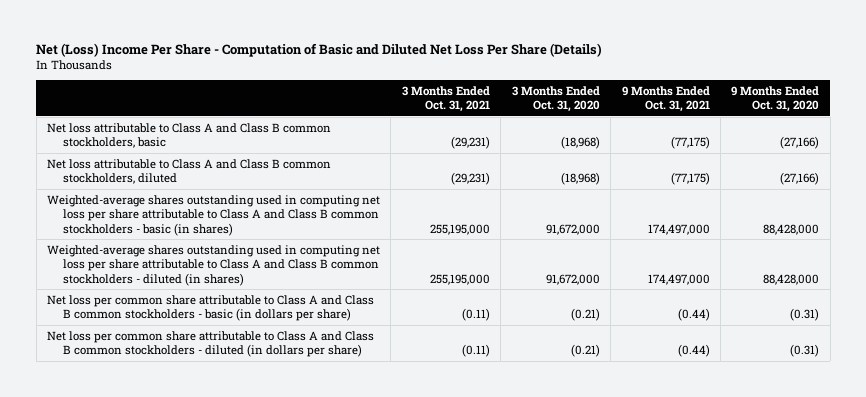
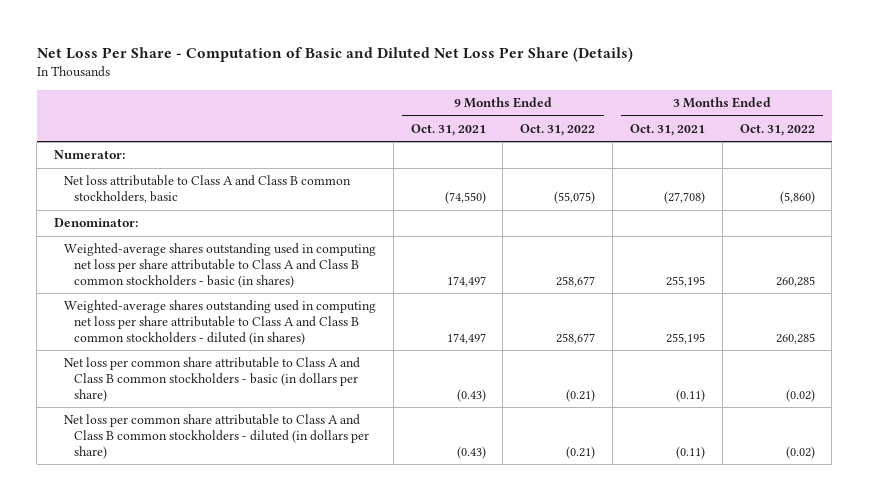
[36,42,603,57] Net (Loss) Income Per Share - Computation of Basic and Diluted Net Loss Per Share (Details) -> [36,46,633,62] Net Loss Per Share - Computation of Basic and Diluted Net Loss Per Share (Details)
[511,85,600,113] 3 Months Ended Oct. 31, 2020 -> none
[731,85,820,113] 9 Months Ended Oct. 31, 2020 -> none
none -> [520,123,596,136] Oct. 31, 2022
none -> [739,123,815,136] Oct. 31, 2022
[46,158,331,185] Net loss attributable to Class A and Class B common stockholders, diluted -> none
none -> [54,150,126,160] Numerator:
[450,136,490,150] (29,231) -> [663,191,705,205] (27,708)
[670,136,710,150] (77,175) -> [444,191,486,205] (74,550)
none -> [54,218,139,228] Denominator:
[429,223,490,235] 255,195,000 -> [665,276,705,288] 255,195
[647,223,710,235] 174,497,000 -> [446,276,486,288] 174,497
[429,273,490,285] 255,195,000 -> [665,333,705,345] 255,195
[647,273,710,285] 174,497,000 -> [446,333,486,345] 174,497
[677,308,710,322] (0.44) -> [456,389,486,403] (0.43)
[677,344,710,358] (0.44) -> [456,446,486,460] (0.43)

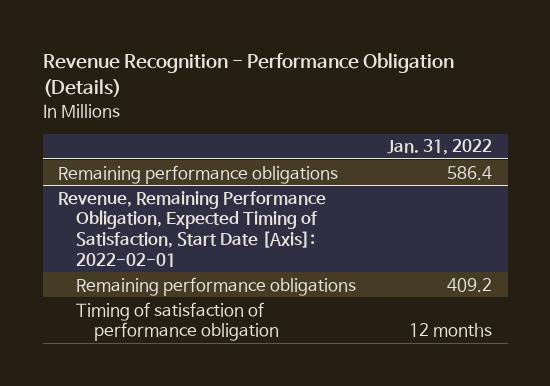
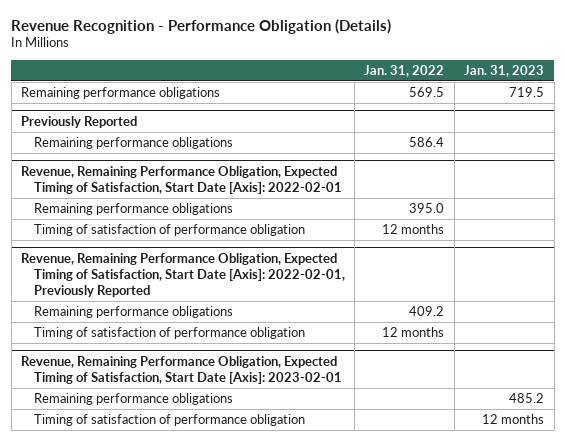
none -> [464,64,545,77] Jan. 31, 2023
none -> [21,86,221,99] Remaining performance obligations
none -> [21,115,138,128] Previously Reported
none -> [33,202,233,215] Remaining performance obligations
none -> [33,223,305,236] Timing of satisfaction of performance obligation
none -> [21,252,345,297] Revenue, Remaining Performance Obligation, Expected Timing of Satisfaction, Start Date [Axis]: 2022-02-01, Previously Reported
none -> [21,355,342,384] Revenue, Remaining Performance Obligation, Expected Timing of Satisfaction, Start Date [Axis]: 2023-02-01
none -> [33,392,233,405] Remaining performance obligations
none -> [33,413,305,426] Timing of satisfaction of performance obligation

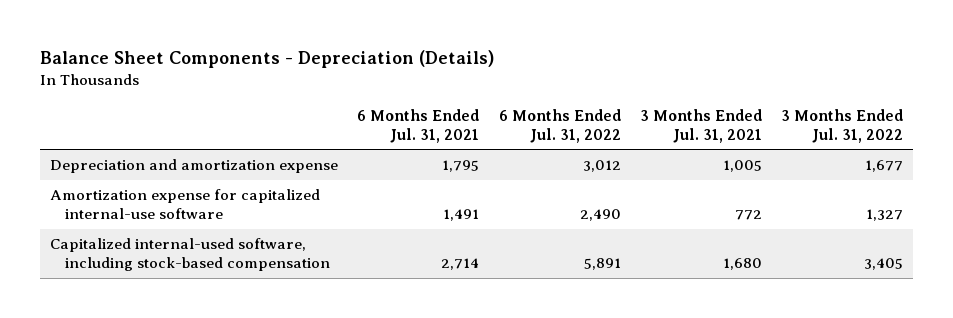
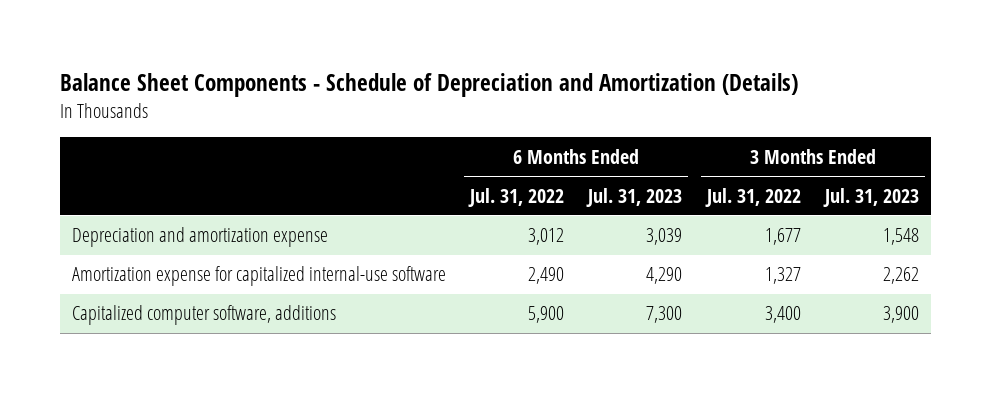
[40,50,495,69] Balance Sheet Components - Depreciation (Details) -> [60,72,799,97] Balance Sheet Components - Schedule of Depreciation and Amortization (Details)
[357,108,480,143] 6 Months Ended Jul. 31, 2021 -> none
[639,108,762,143] 3 Months Ended Jul. 31, 2021 -> none
none -> [586,187,683,207] Jul. 31, 2023
none -> [822,187,919,207] Jul. 31, 2023
[49,238,330,272] Capitalized internal-used software, including stock-based compensation -> [72,305,337,326] Capitalized computer software, additions
[583,258,621,271] 5,891 -> [528,306,565,324] 5,900
[864,258,904,271] 3,405 -> [764,306,801,324] 3,400

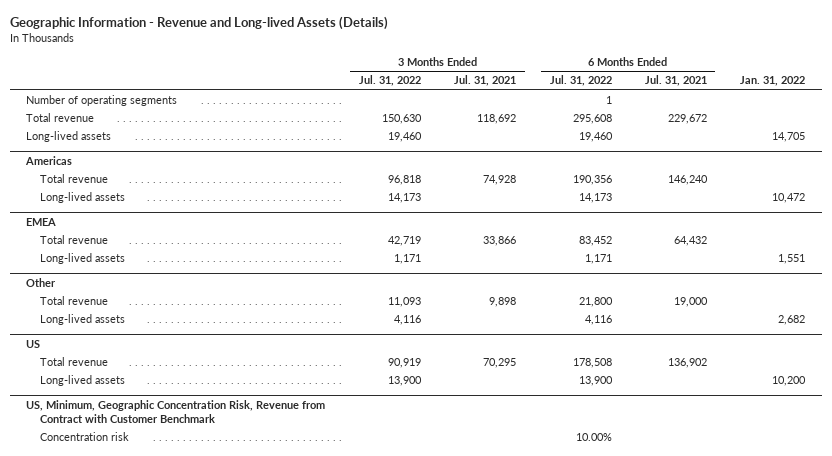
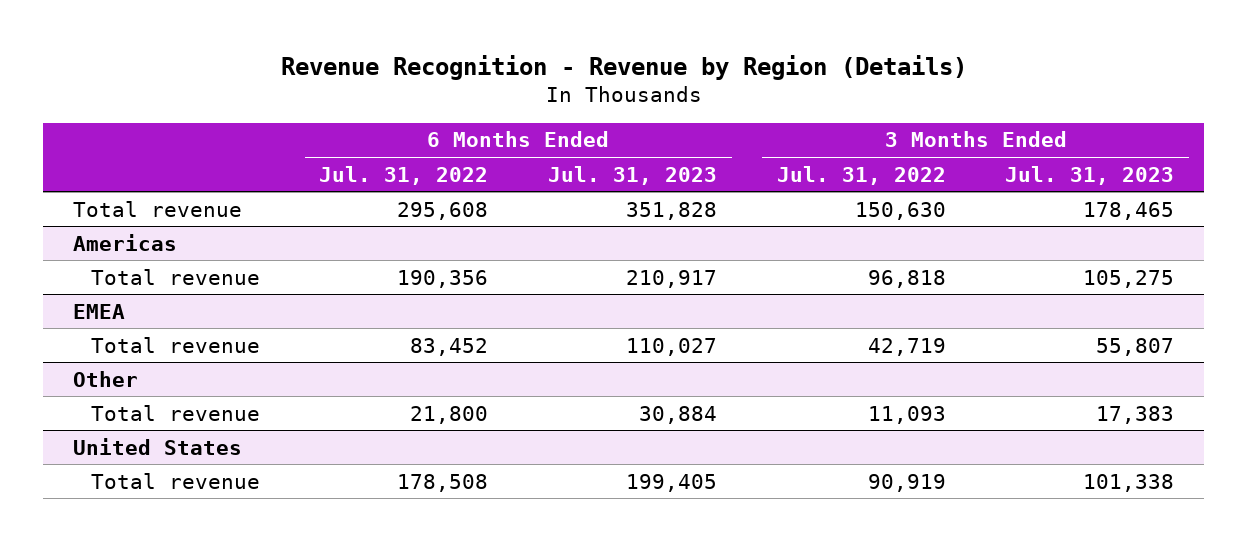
[9,16,388,31] Geographic Information - Revenue and Long-lived Assets (Details) -> [280,54,967,80] Revenue Recognition - Revenue by Region (Details)
[454,75,517,87] Jul. 31, 2021 -> none
[644,75,707,87] Jul. 31, 2021 -> none
[740,76,806,87] Jan. 31, 2022 -> none
none -> [548,165,718,185] Jul. 31, 2023
none -> [1005,165,1175,185] Jul. 31, 2023
[26,95,178,107] Number of operating segments -> none
[26,131,112,143] Long-lived assets -> none
[39,192,125,204] Long-lived assets -> none
[39,253,125,265] Long-lived assets -> none
[39,314,125,326] Long-lived assets -> none
[26,339,41,348] US -> [72,437,242,455] United States
[39,375,125,387] Long-lived assets -> none
[26,399,326,423] US, Minimum, Geographic Concentration Risk, Revenue from Contract with Customer Benchmark -> none
[39,432,129,442] Concentration risk -> none

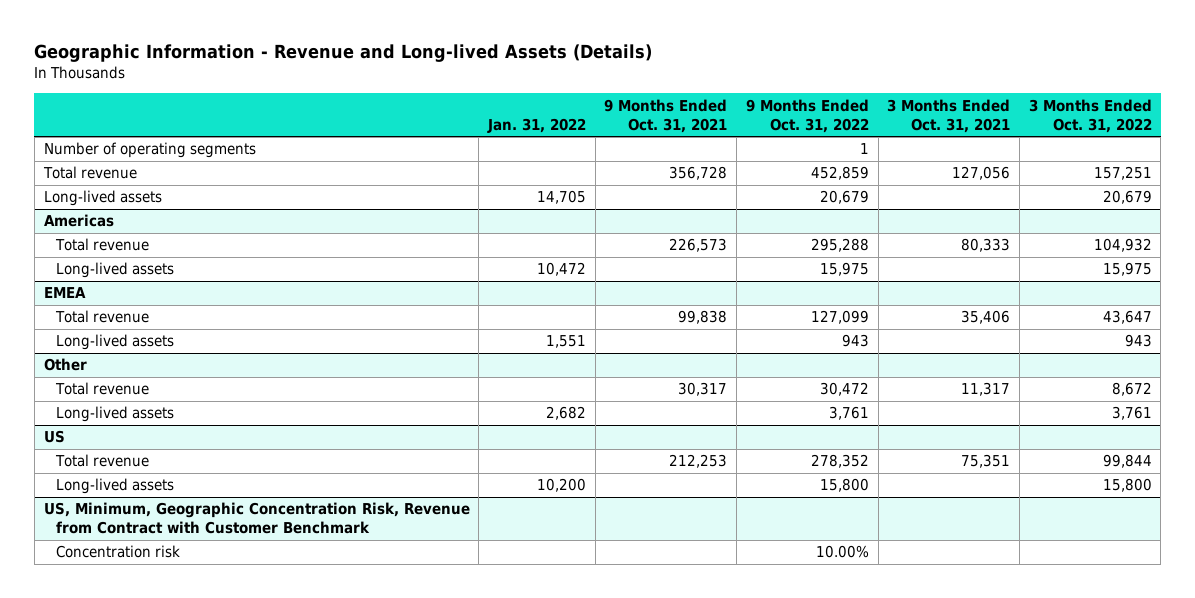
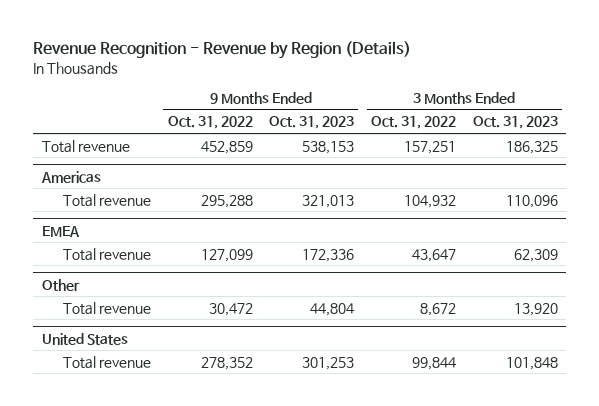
[34,43,653,62] Geographic Information - Revenue and Long-lived Assets (Details) -> [33,41,412,60] Revenue Recognition - Revenue by Region (Details)
[487,117,587,133] Jan. 31, 2022 -> none
[604,98,728,133] 9 Months Ended Oct. 31, 2021 -> none
[887,98,1011,133] 3 Months Ended Oct. 31, 2021 -> none
none -> [269,116,355,130] Oct. 31, 2023
none -> [472,116,558,130] Oct. 31, 2023
[43,142,256,159] Number of operating segments -> none
[43,190,162,207] Long-lived assets -> none
[55,262,174,279] Long-lived assets -> none
[55,334,174,351] Long-lived assets -> none
[55,406,174,423] Long-lived assets -> none
[43,430,65,444] US -> [41,332,128,345] United States
[55,478,174,495] Long-lived assets -> none
[43,502,470,535] US, Minimum, Geographic Concentration Risk, Revenue from Contract with Customer Benchmark -> none
[55,545,180,559] Concentration risk -> none

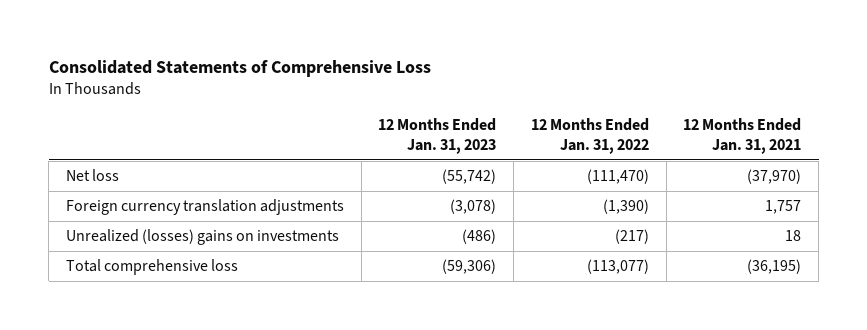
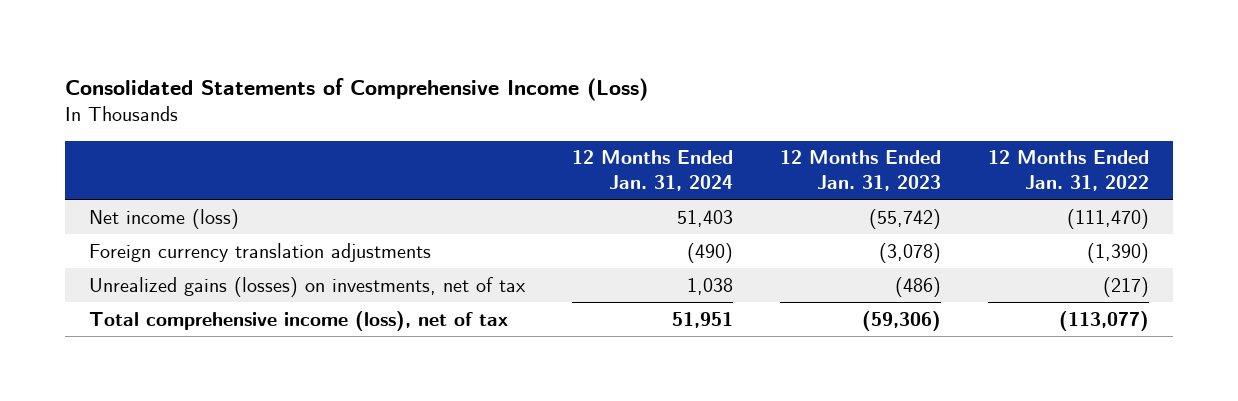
[48,60,431,78] Consolidated Statements of Comprehensive Loss -> [65,78,649,102] Consolidated Statements of Comprehensive Income (Loss)
[683,118,802,155] 12 Months Ended Jan. 31, 2021 -> none
none -> [571,150,733,191] 12 Months Ended Jan. 31, 2024
[65,169,119,182] Net loss -> [88,208,239,229] Net income (loss)
[65,229,339,246] Unrealized (losses) gains on investments -> [88,276,526,297] Unrealized gains (losses) on investments, net of tax
[65,259,238,276] Total comprehensive loss -> [88,310,508,331] Total comprehensive income (loss), net of tax

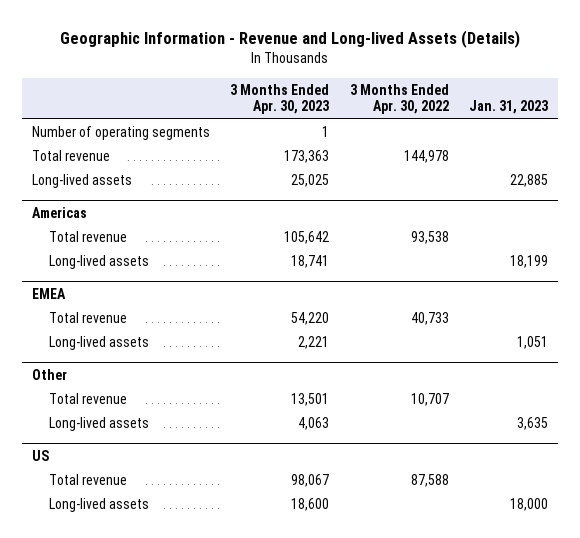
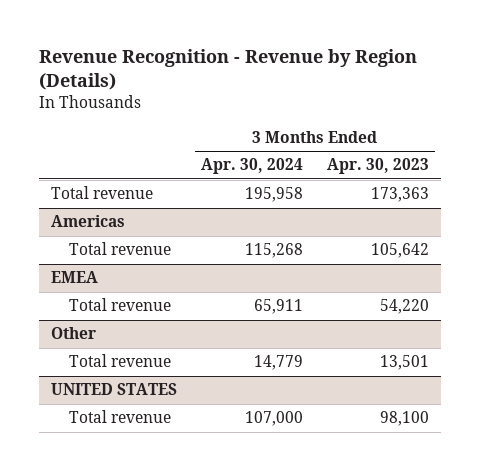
[60,30,521,49] Geographic Information - Revenue and Long-lived Assets (Details) -> [38,49,417,91] Revenue Recognition - Revenue by Region (Details)
[349,83,449,115] 3 Months Ended Apr. 30, 2022 -> none
[469,100,549,115] Jan. 31, 2023 -> none
none -> [201,158,304,175] Apr. 30, 2024
[32,126,211,141] Number of operating segments -> none
[32,174,133,189] Long-lived assets -> none
[48,255,149,270] Long-lived assets -> none
[48,336,149,351] Long-lived assets -> none
[48,417,149,432] Long-lived assets -> none
[48,498,149,513] Long-lived assets -> none
[32,449,50,461] US -> [51,383,178,396] UNITED STATES
[291,474,330,488] 98,067 -> [380,411,430,427] 98,100

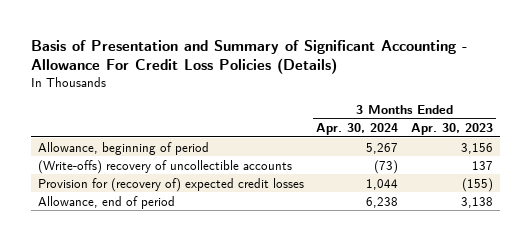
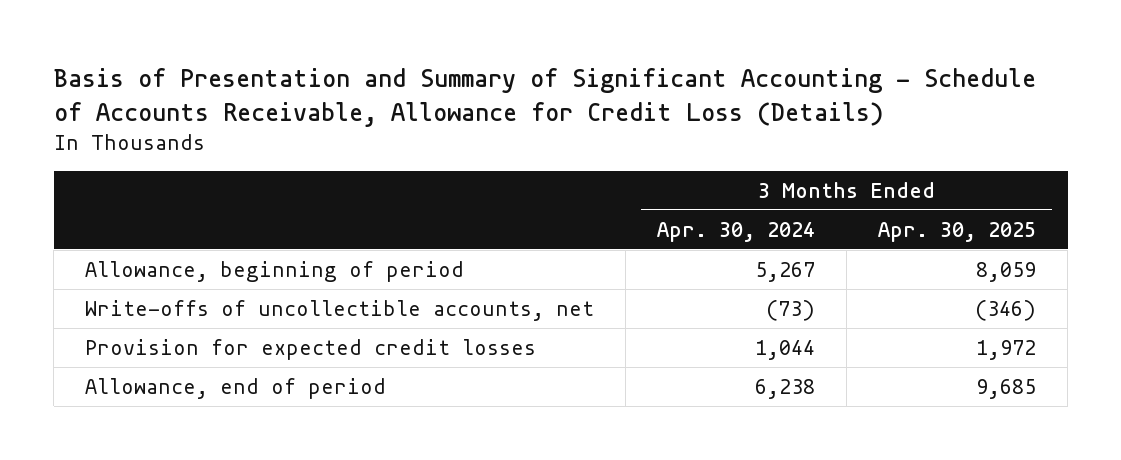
[31,39,469,75] Basis of Presentation and Summary of Significant Accounting - Allowance For Credit Loss Policies (Details) -> [53,68,1036,127] Basis of Presentation and Summary of Significant Accounting - Schedule of Accounts Receivable, Allowance for Credit Loss (Details)
[411,123,494,136] Apr. 30, 2023 -> none
none -> [878,221,1037,242] Apr. 30, 2025
[37,159,292,174] (Write-offs) recovery of uncollectible accounts -> [85,299,595,321] Write-offs of uncollectible accounts, net
[37,177,304,192] Provision for (recovery of) expected credit losses -> [85,338,537,360] Provision for expected credit losses

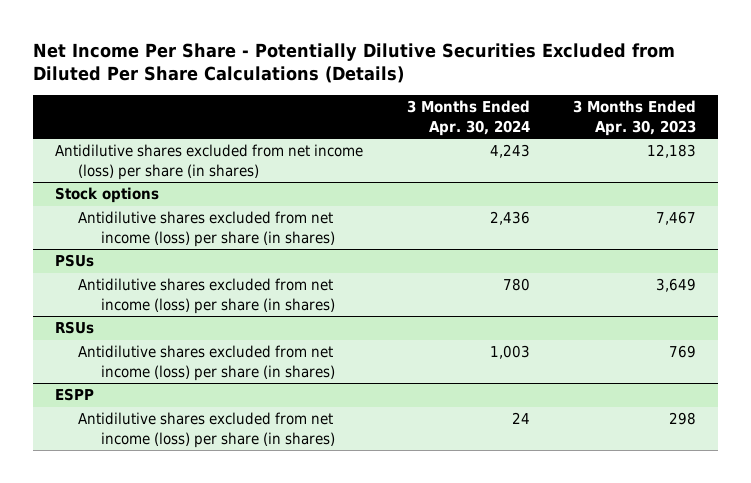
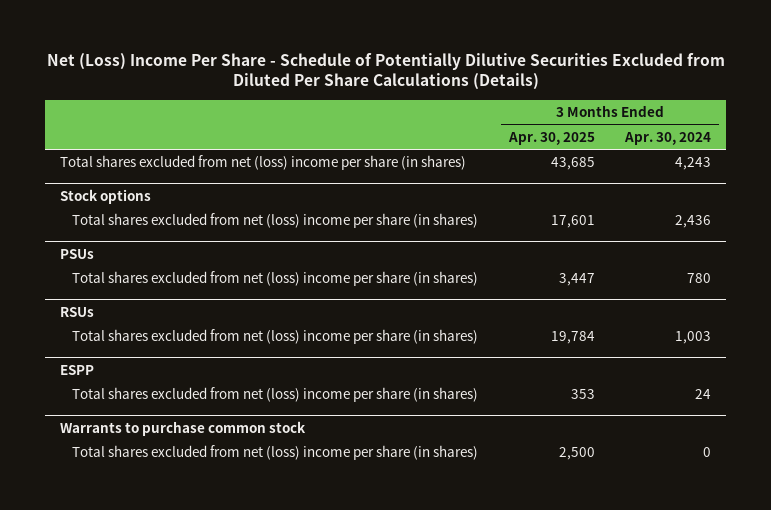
[33,42,676,84] Net Income Per Share - Potentially Dilutive Securities Excluded from Diluted Per Share Calculations (Details) -> [46,52,725,91] Net (Loss) Income Per Share - Schedule of Potentially Dilutive Securities Excluded from Diluted Per Share Calculations (Details)
[573,100,697,136] 3 Months Ended Apr. 30, 2023 -> none
none -> [507,131,595,145] Apr. 30, 2025
[55,144,364,180] Antidilutive shares excluded from net income (loss) per share (in shares) -> [59,155,466,171] Total shares excluded from net (loss) income per share (in shares)
[78,211,336,247] Antidilutive shares excluded from net income (loss) per share (in shares) -> [72,213,479,229] Total shares excluded from net (loss) income per share (in shares)
[78,278,336,314] Antidilutive shares excluded from net income (loss) per share (in shares) -> [72,271,479,287] Total shares excluded from net (loss) income per share (in shares)
[78,345,336,381] Antidilutive shares excluded from net income (loss) per share (in shares) -> [72,329,479,345] Total shares excluded from net (loss) income per share (in shares)
[78,412,336,448] Antidilutive shares excluded from net income (loss) per share (in shares) -> [72,387,479,403] Total shares excluded from net (loss) income per share (in shares)
none -> [59,420,306,436] Warrants to purchase common stock
none -> [72,445,479,461] Total shares excluded from net (loss) income per share (in shares)

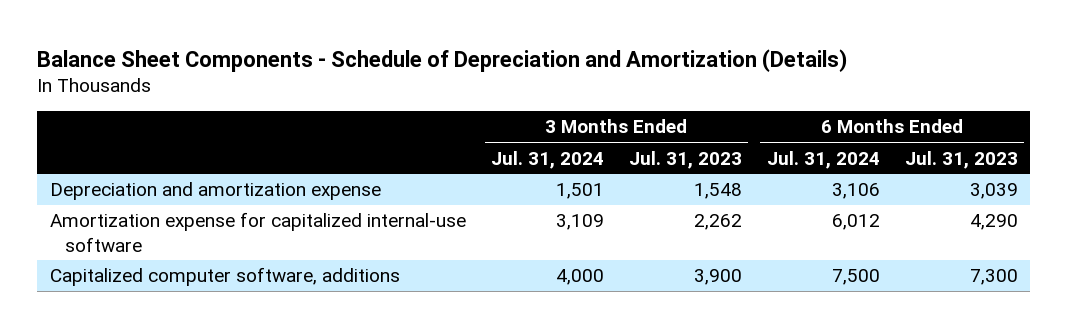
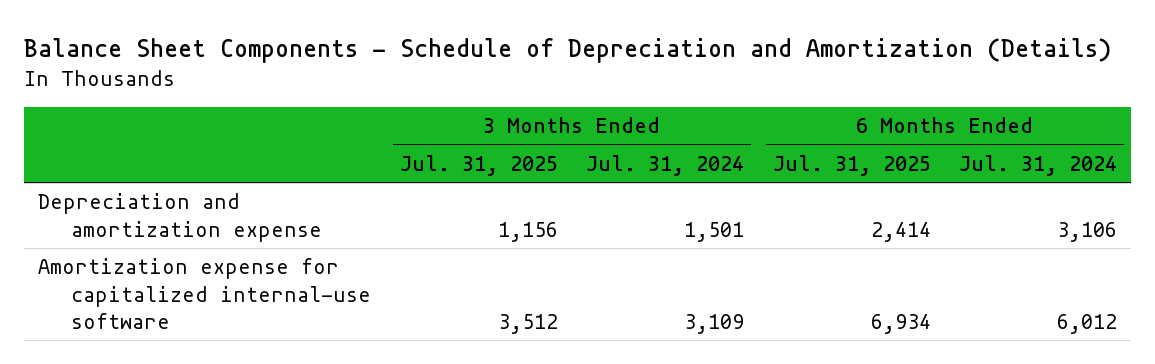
[628,150,742,169] Jul. 31, 2023 -> none
[904,150,1018,169] Jul. 31, 2023 -> none
none -> [399,154,558,176] Jul. 31, 2025
none -> [772,154,931,176] Jul. 31, 2025
[49,267,400,287] Capitalized computer software, additions -> none

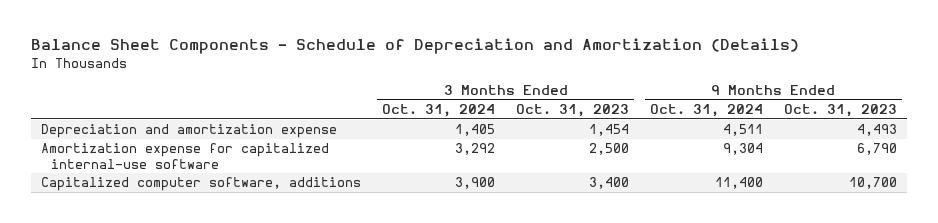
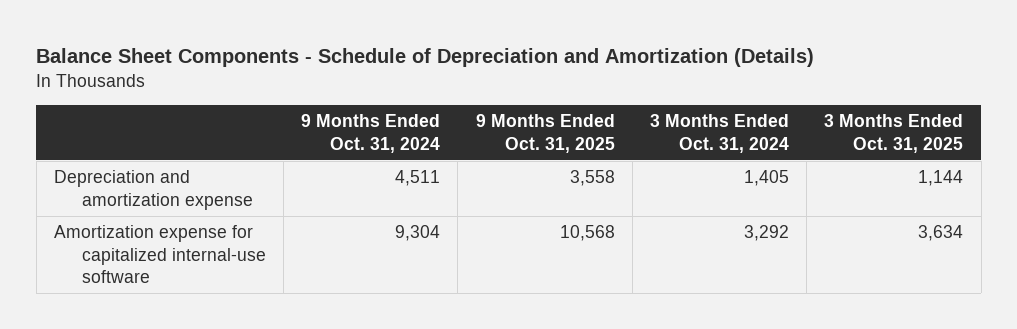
[516,104,630,118] Oct. 31, 2023 -> none
[783,104,897,118] Oct. 31, 2023 -> none
none -> [475,114,615,153] 9 Months Ended Oct. 31, 2025
none -> [824,114,964,153] 3 Months Ended Oct. 31, 2025
[41,177,362,192] Capitalized computer software, additions -> none

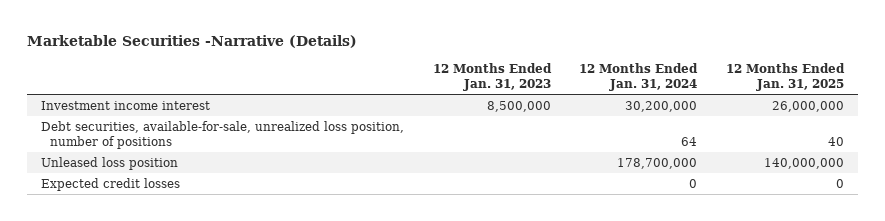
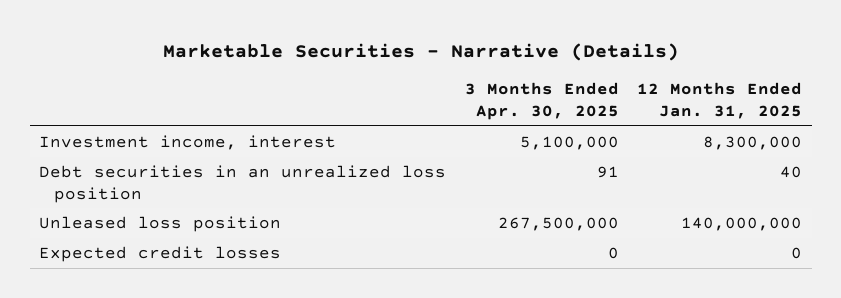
[27,34,358,48] Marketable Securities -Narrative (Details) -> [162,42,679,61] Marketable Securities - Narrative (Details)
[432,62,552,92] 12 Months Ended Jan. 31, 2023 -> none
[579,62,699,92] 12 Months Ended Jan. 31, 2024 -> none
none -> [464,82,619,120] 3 Months Ended Apr. 30, 2025
[41,100,211,110] Investment income interest -> [39,134,337,150] Investment income, interest
[771,100,844,112] 26,000,000 -> [703,135,803,150] 8,300,000
[41,120,405,150] Debt securities, available-for-sale, unrealized loss position, number of positions -> [39,164,447,203] Debt securities in an unrealized loss position

